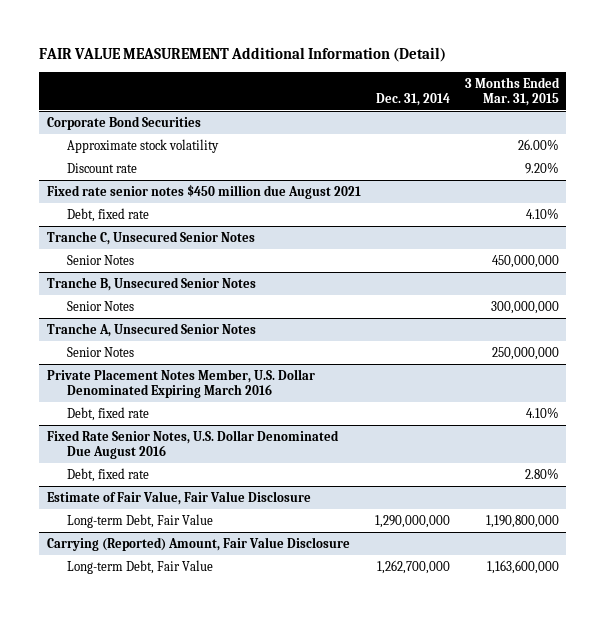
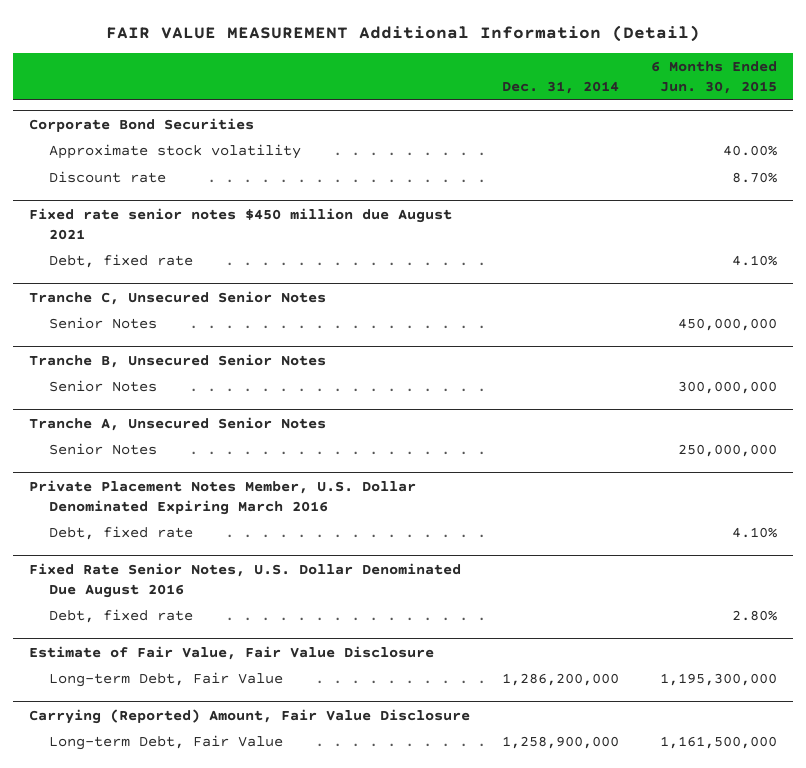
[465,76,561,106] 3 Months Ended Mar. 31, 2015 -> none
none -> [650,61,777,95] 6 Months Ended Jun. 30, 2015
[375,514,451,528] 1,290,000,000 -> [502,672,620,686] 1,286,200,000
[377,559,451,574] 1,262,700,000 -> [502,735,620,749] 1,258,900,000

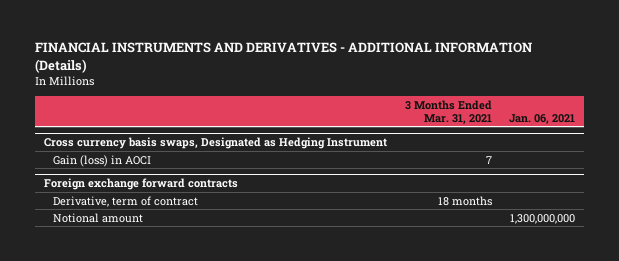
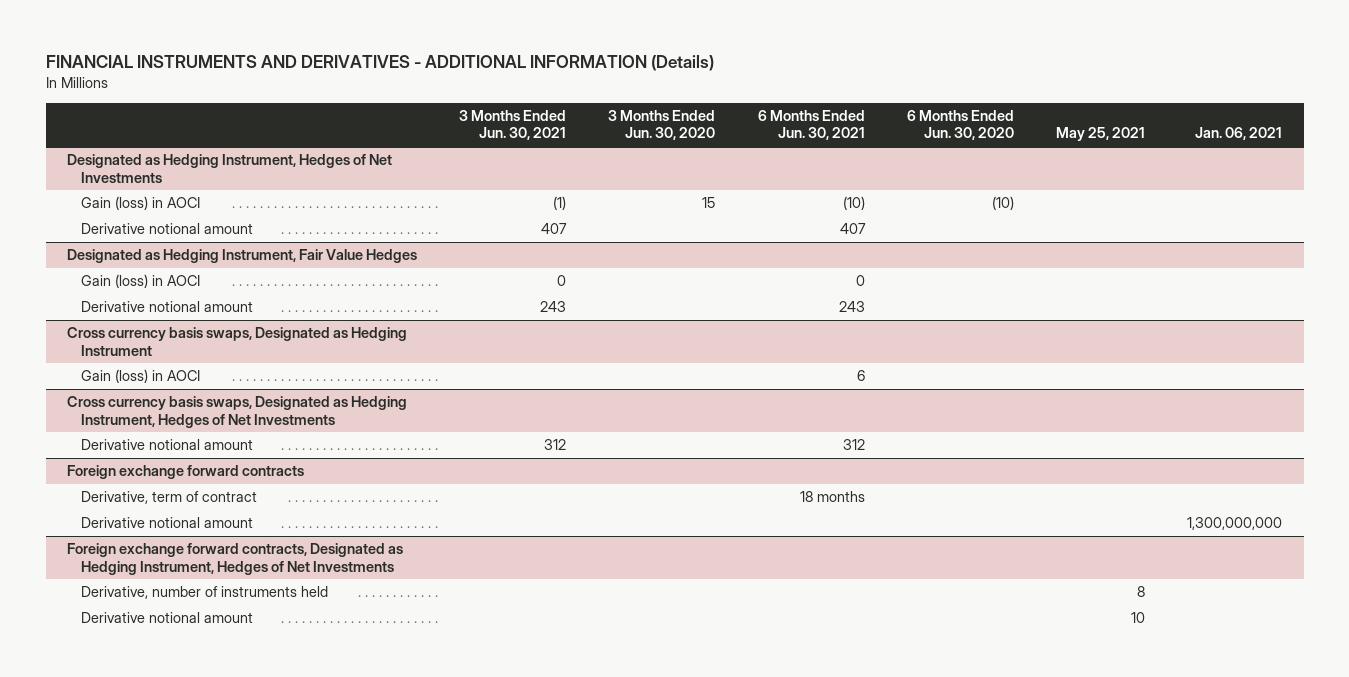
[404,99,492,124] 3 Months Ended Mar. 31, 2021 -> none
none -> [459,109,567,141] 3 Months Ended Jun. 30, 2021
none -> [608,109,716,141] 3 Months Ended Jun. 30, 2020
none -> [757,109,865,141] 6 Months Ended Jun. 30, 2021
none -> [906,109,1014,141] 6 Months Ended Jun. 30, 2020
none -> [1056,127,1146,142] May 25, 2021
none -> [66,154,392,183] Designated as Hedging Instrument, Hedges of Net Investments
none -> [80,196,200,211] Gain (loss) in AOCI
none -> [80,223,253,235] Derivative notional amount
none -> [66,249,417,264] Designated as Hedging Instrument, Fair Value Hedges
none -> [80,274,200,289] Gain (loss) in AOCI
none -> [80,301,253,313] Derivative notional amount
none -> [66,396,407,428] Cross currency basis swaps, Designated as Hedging Instrument, Hedges of Net Investments
none -> [80,439,253,451] Derivative notional amount
[53,212,144,223] Notional amount -> [80,517,253,529] Derivative notional amount
none -> [66,543,403,575] Foreign exchange forward contracts, Designated as Hedging Instrument, Hedges of Net Investments
none -> [80,586,328,600] Derivative, number of instruments held
none -> [80,612,253,624] Derivative notional amount

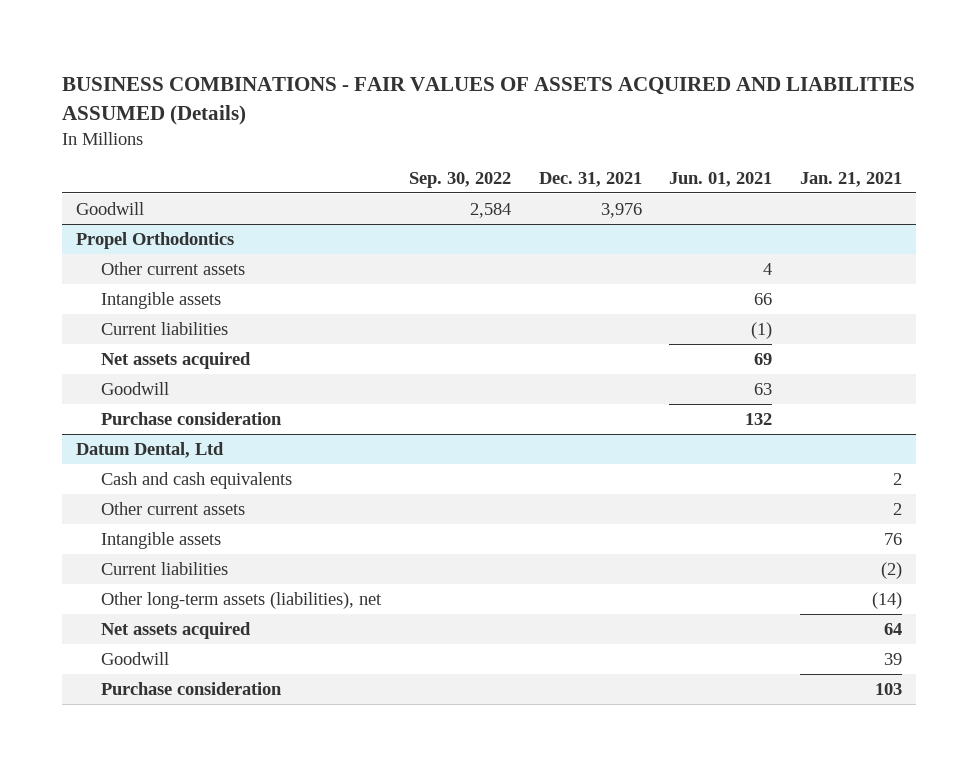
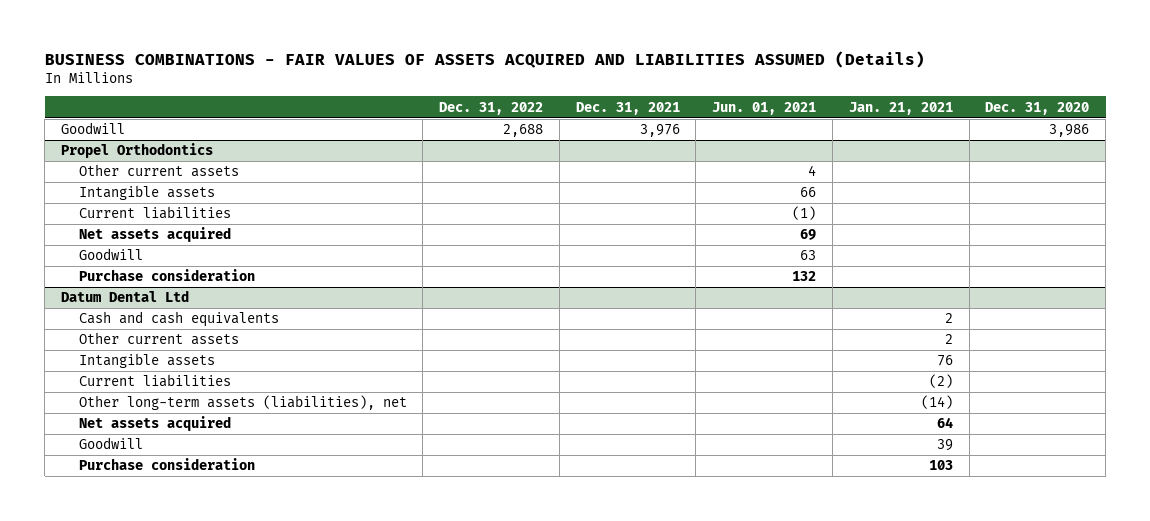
[409,171,512,188] Sep. 30, 2022 -> none
none -> [439,101,544,115] Dec. 31, 2022
none -> [985,101,1090,115] Dec. 31, 2020
[76,442,225,459] Datum Dental, Ltd -> [60,290,189,303] Datum Dental Ltd

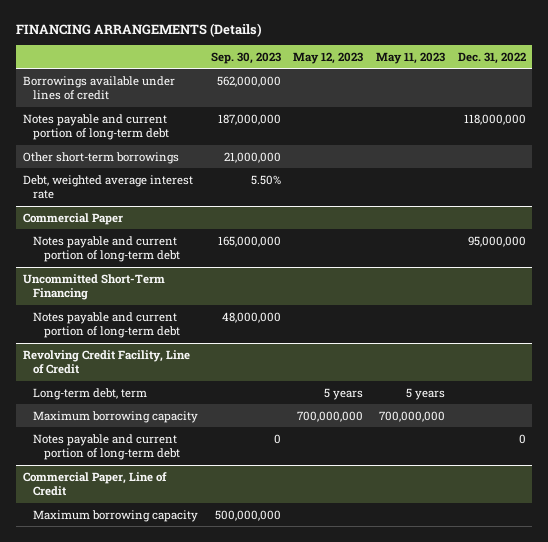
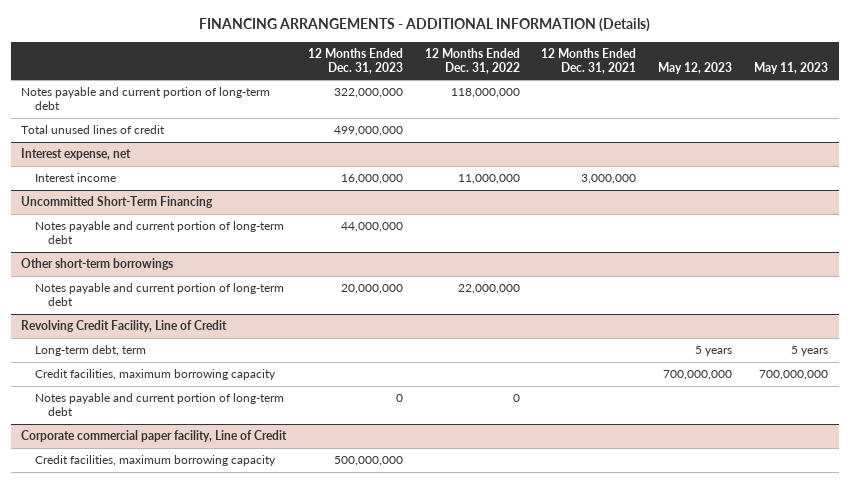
[16,22,263,37] FINANCING ARRANGEMENTS (Details) -> [198,18,650,33] FINANCING ARRANGEMENTS - ADDITIONAL INFORMATION (Details)
[210,51,281,64] Sep. 30, 2023 -> none
[457,51,526,64] Dec. 31, 2022 -> none
none -> [308,47,404,74] 12 Months Ended Dec. 31, 2023
none -> [424,47,520,74] 12 Months Ended Dec. 31, 2022
none -> [541,47,637,74] 12 Months Ended Dec. 31, 2021
[22,75,175,101] Borrowings available under lines of credit -> none
[22,151,179,164] Other short-term borrowings -> none
[22,174,193,200] Debt, weighted average interest rate -> none
[22,212,123,225] Commercial Paper -> none
[33,235,181,263] Notes payable and current portion of long-term debt -> none
none -> [21,125,166,135] Total unused lines of credit
none -> [21,148,132,161] Interest expense, net
none -> [34,173,116,183] Interest income
none -> [21,258,174,271] Other short-term borrowings
none -> [34,283,284,307] Notes payable and current portion of long-term debt
[33,410,199,423] Maximum borrowing capacity -> [34,369,276,381] Credit facilities, maximum borrowing capacity
[22,471,167,497] Commercial Paper, Line of Credit -> [21,430,288,443] Corporate commercial paper facility, Line of Credit
[33,509,199,522] Maximum borrowing capacity -> [34,455,276,467] Credit facilities, maximum borrowing capacity

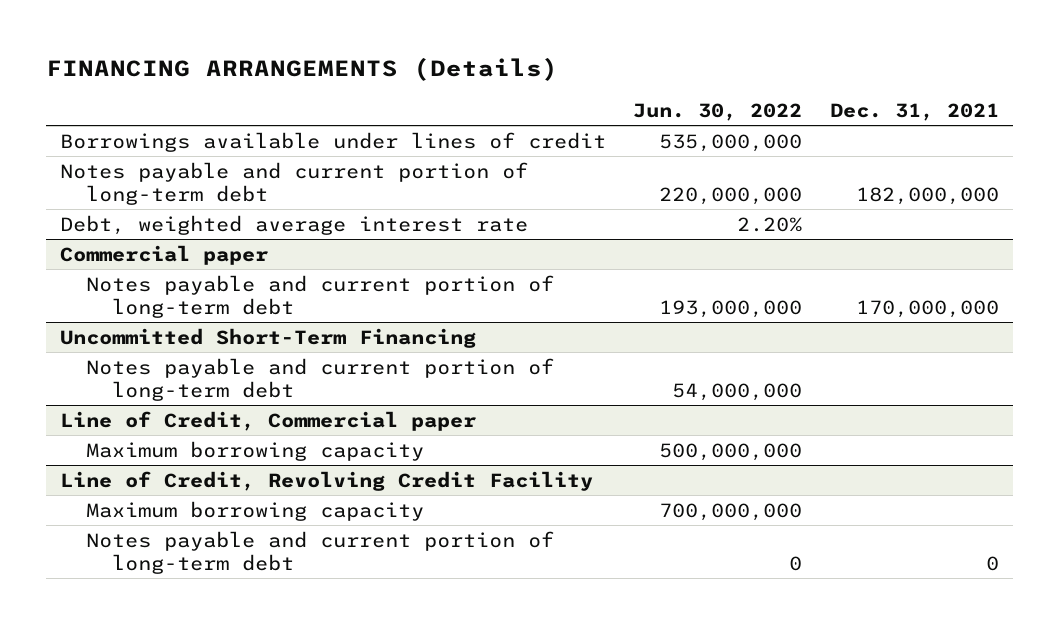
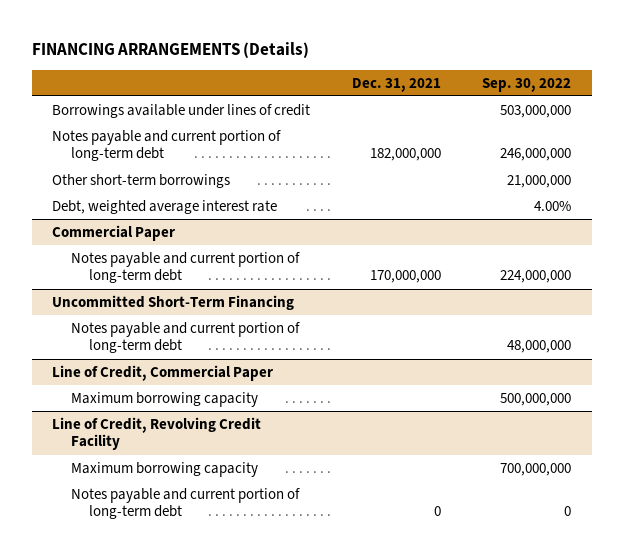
[633,102,803,121] Jun. 30, 2022 -> none
none -> [481,77,571,92] Sep. 30, 2022
none -> [52,173,231,188] Other short-term borrowings
[60,244,270,265] Commercial paper -> [52,224,176,241] Commercial Paper
[60,410,478,431] Line of Credit, Commercial paper -> [52,364,274,381] Line of Credit, Commercial Paper

